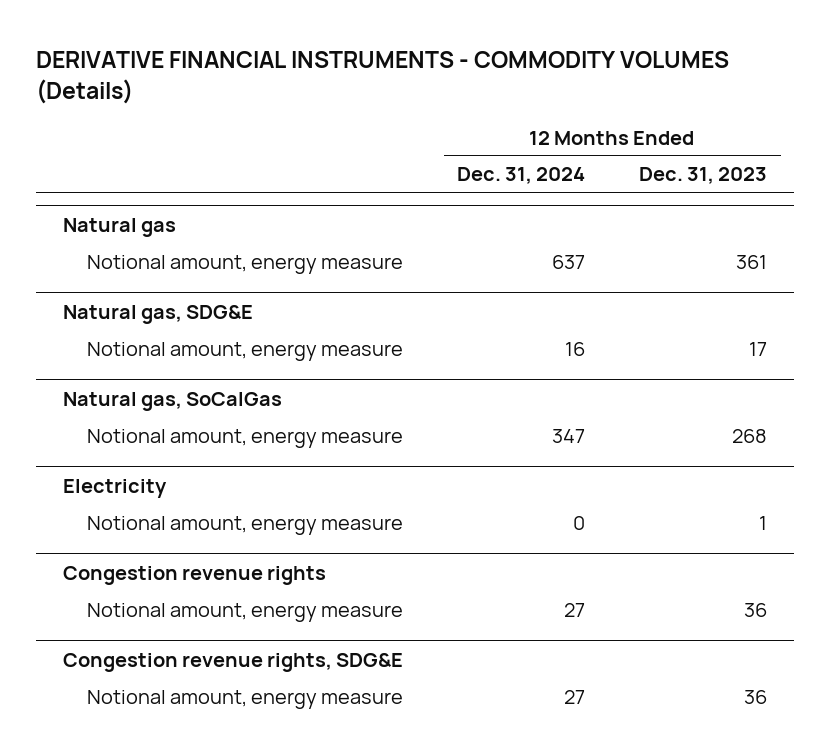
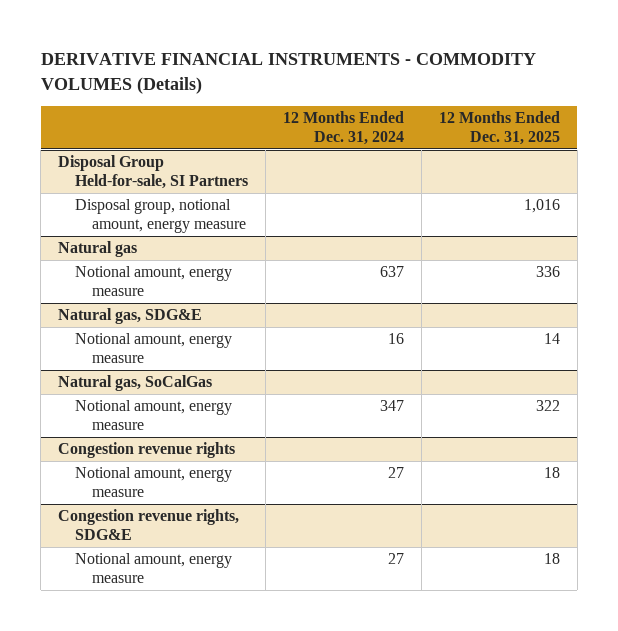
[639,167,768,185] Dec. 31, 2023 -> none
none -> [438,110,560,145] 12 Months Ended Dec. 31, 2025
none -> [58,154,248,190] Disposal Group Held-for-sale, SI Partners
none -> [74,198,246,234] Disposal group, notional amount, energy measure
[63,478,168,498] Electricity -> none
[86,515,403,535] Notional amount, energy measure -> none

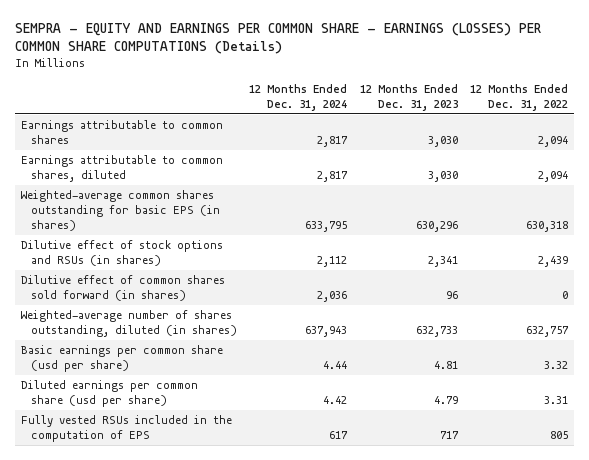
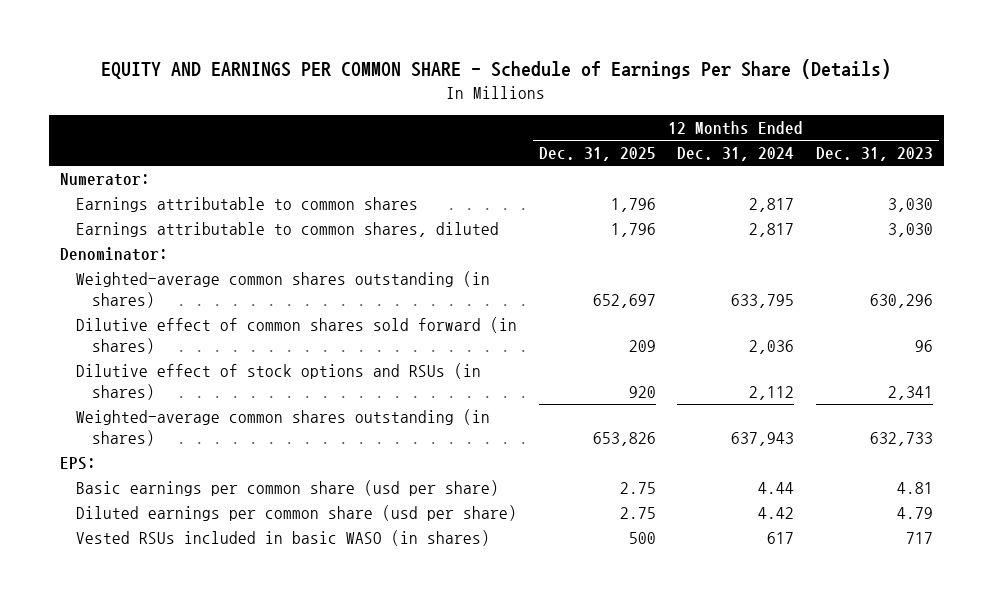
[14,23,541,55] SEMPRA - EQUITY AND EARNINGS PER COMMON SHARE - EARNINGS (LOSSES) PER COMMON SHARE COMPUTATIONS (Details) -> [101,59,892,80] EQUITY AND EARNINGS PER COMMON SHARE - Schedule of Earnings Per Share (Details)
[469,83,568,111] 12 Months Ended Dec. 31, 2022 -> none
none -> [538,147,656,162] Dec. 31, 2025
none -> [59,172,150,186] Numerator:
none -> [59,246,168,261] Denominator:
[21,190,220,232] Weighted-average common shares outstanding for basic EPS (in shares) -> [75,270,490,308] Weighted-average common shares outstanding (in shares)
[21,240,224,267] Dilutive effect of stock options and RSUs (in shares) -> [75,362,481,400] Dilutive effect of stock options and RSUs (in shares)
[21,310,237,338] Weighted-average number of shares outstanding, diluted (in shares) -> [75,408,490,446] Weighted-average common shares outstanding (in shares)
none -> [59,456,96,470] EPS:
[21,415,233,443] Fully vested RSUs included in the computation of EPS -> [75,529,490,546] Vested RSUs included in basic WASO (in shares)

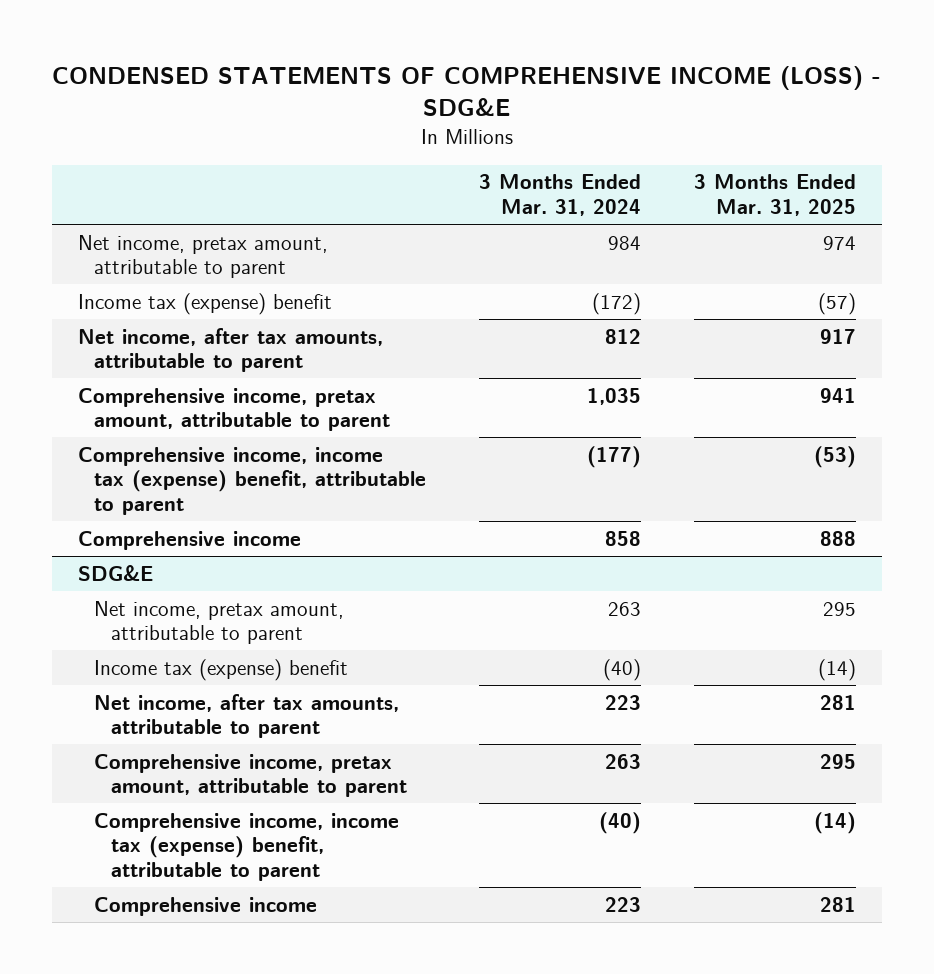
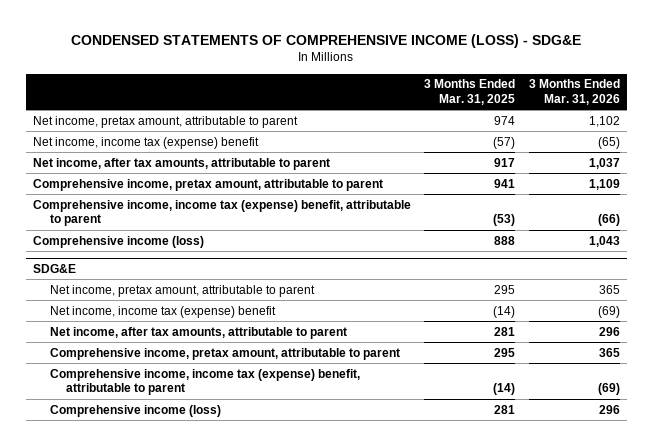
[479,174,642,216] 3 Months Ended Mar. 31, 2024 -> none
none -> [528,79,620,105] 3 Months Ended Mar. 31, 2026
[77,292,332,315] Income tax (expense) benefit -> [32,136,259,149] Net income, income tax (expense) benefit
[77,530,301,550] Comprehensive income -> [32,235,204,248] Comprehensive income (loss)
[94,658,349,681] Income tax (expense) benefit -> [49,305,276,318] Net income, income tax (expense) benefit
[94,896,318,916] Comprehensive income -> [49,404,221,417] Comprehensive income (loss)

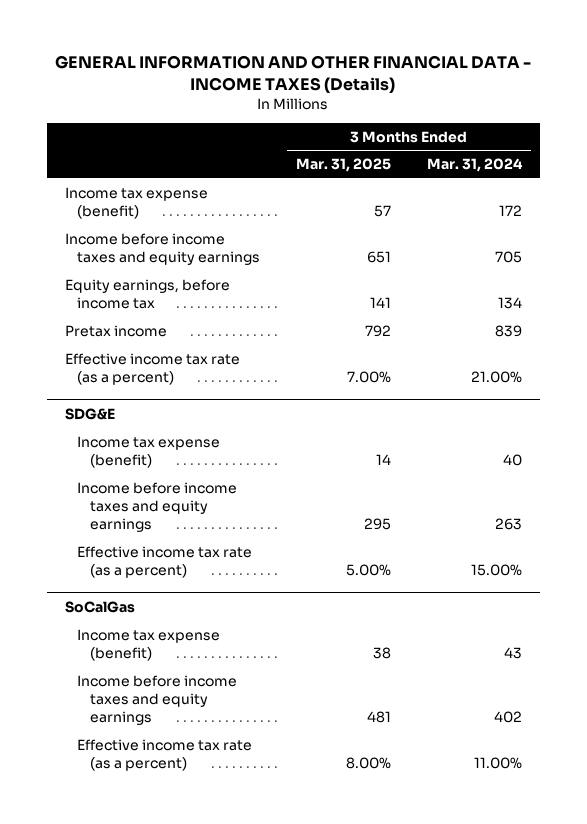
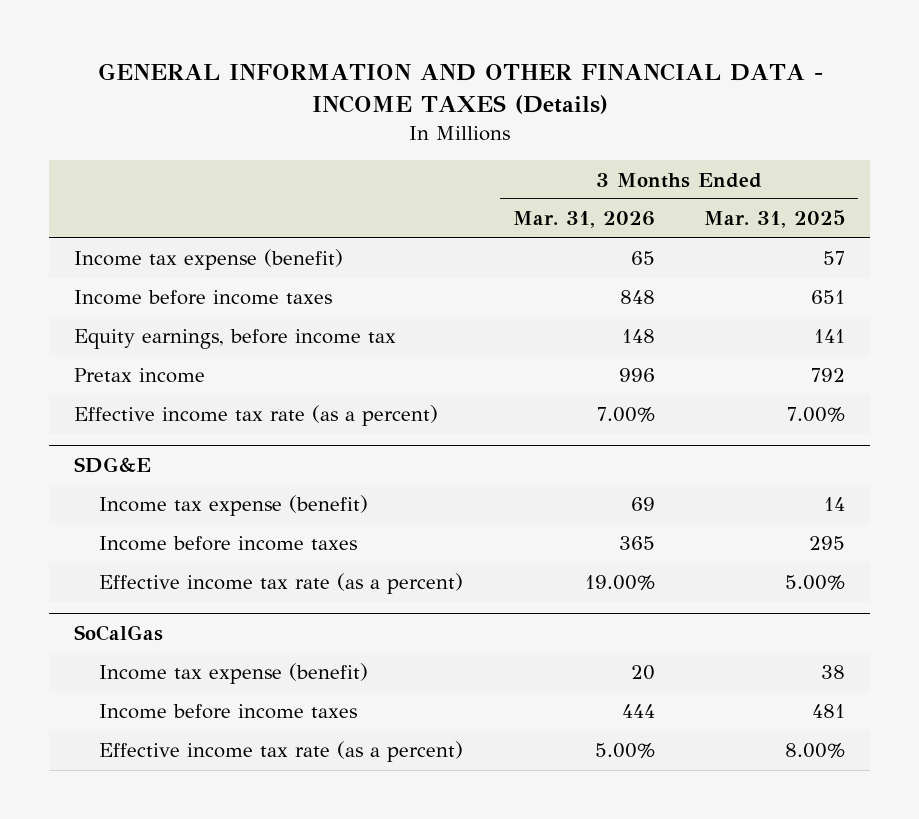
[427,158,524,173] Mar. 31, 2024 -> none
none -> [512,211,655,229] Mar. 31, 2026
[64,232,261,265] Income before income taxes and equity earnings -> [73,290,332,306] Income before income taxes
[77,481,238,532] Income before income taxes and equity earnings -> [98,536,357,552] Income before income taxes
[77,674,238,725] Income before income taxes and equity earnings -> [98,704,357,720] Income before income taxes

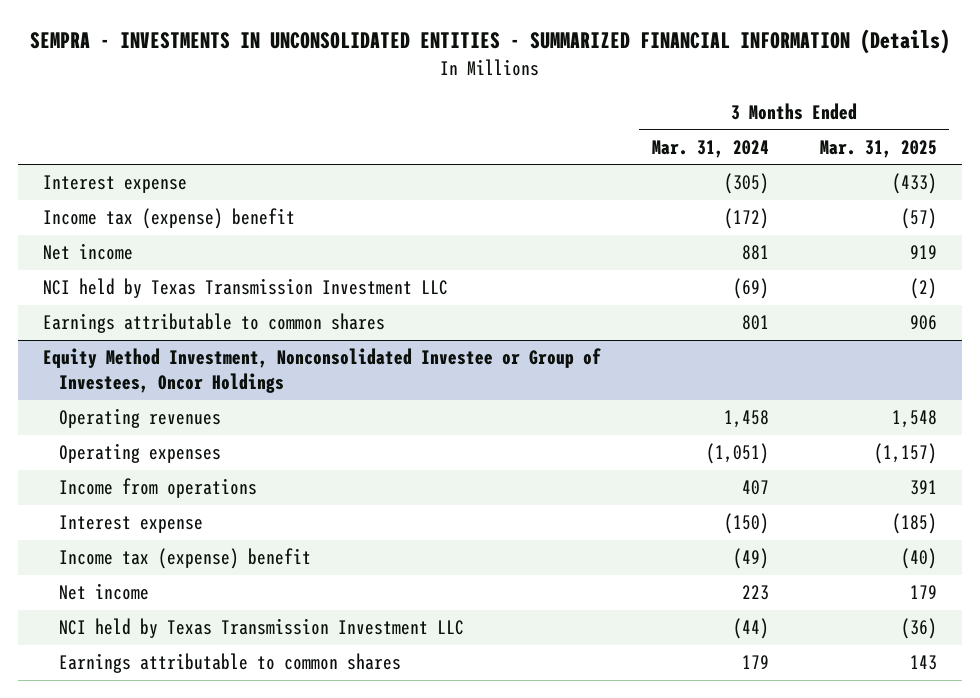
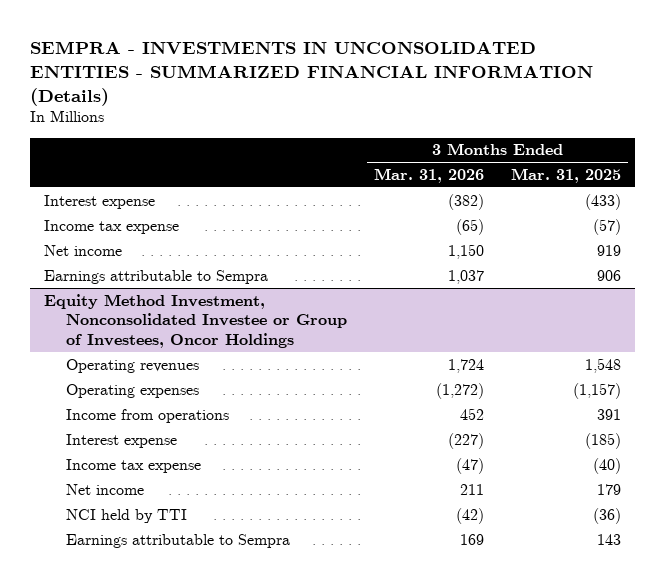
[651,139,769,158] Mar. 31, 2024 -> none
none -> [374,167,485,183] Mar. 31, 2026
[42,208,295,230] Income tax (expense) benefit -> [43,219,179,234] Income tax expense
[42,278,448,299] NCI held by Texas Transmission Investment LLC -> none
[42,313,385,334] Earnings attributable to common shares -> [43,269,268,284] Earnings attributable to Sempra
[58,548,311,570] Income tax (expense) benefit -> [65,458,201,473] Income tax expense
[58,618,464,639] NCI held by Texas Transmission Investment LLC -> [65,508,187,523] NCI held by TTI
[58,653,401,674] Earnings attributable to common shares -> [65,533,290,548] Earnings attributable to Sempra

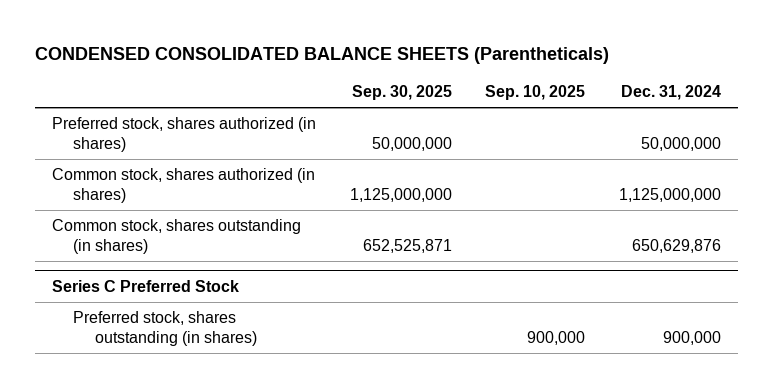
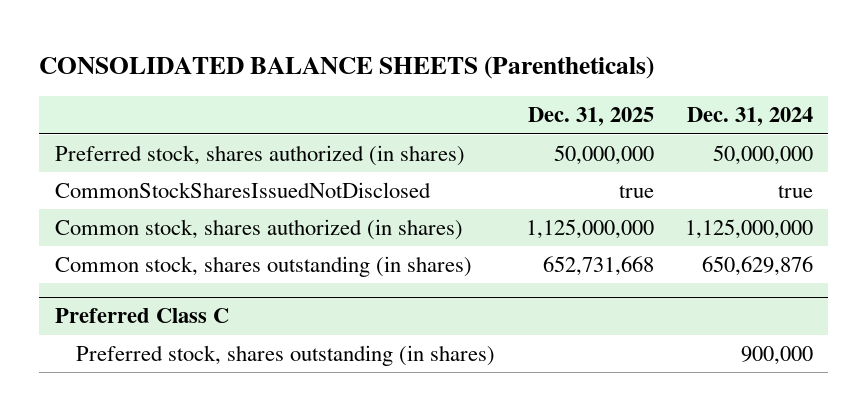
[35,46,610,64] CONDENSED CONSOLIDATED BALANCE SHEETS (Parentheticals) -> [39,56,655,80] CONSOLIDATED BALANCE SHEETS (Parentheticals)
[351,84,452,100] Sep. 30, 2025 -> none
[485,84,586,100] Sep. 10, 2025 -> none
none -> [527,107,654,127] Dec. 31, 2025
none -> [54,182,431,199] CommonStockSharesIssuedNotDisclosed
[52,279,240,292] Series C Preferred Stock -> [54,308,229,324] Preferred Class C

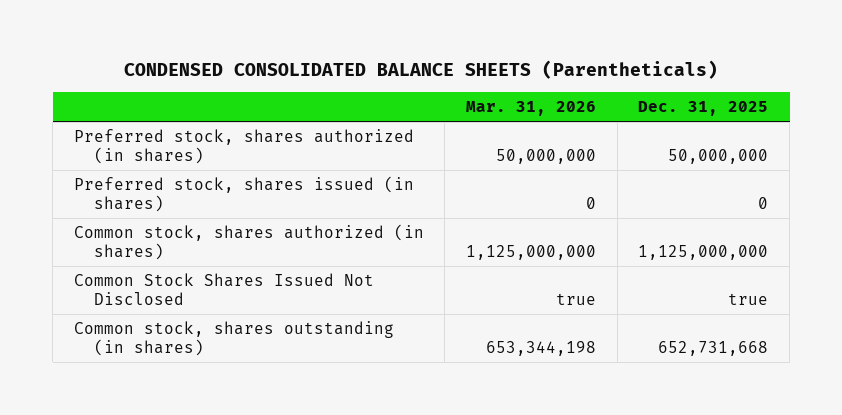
[39,56,655,80] CONSOLIDATED BALANCE SHEETS (Parentheticals) -> [124,60,719,80] CONDENSED CONSOLIDATED BALANCE SHEETS (Parentheticals)
[686,107,813,127] Dec. 31, 2024 -> none
none -> [466,100,597,116] Mar. 31, 2026
[54,182,431,199] CommonStockSharesIssuedNotDisclosed -> none
none -> [73,176,414,212] Preferred stock, shares issued (in shares)
none -> [73,273,374,305] Common Stock Shares Issued Not Disclosed
[54,308,229,324] Preferred Class C -> none
[76,345,496,367] Preferred stock, shares outstanding (in shares) -> none

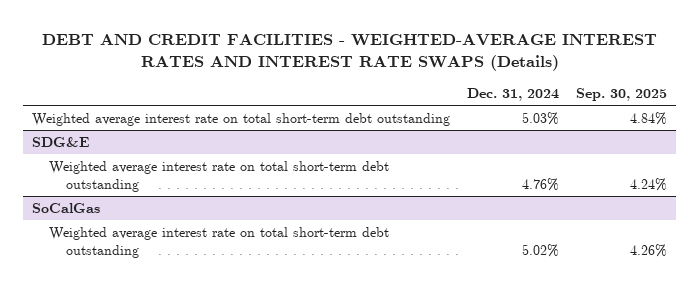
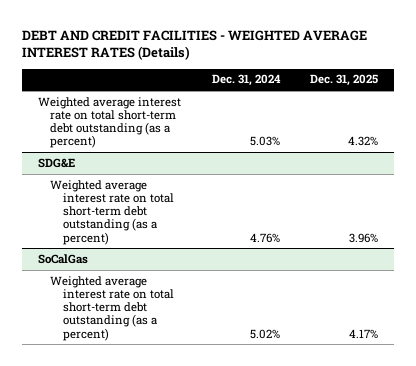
[41,34,657,72] DEBT AND CREDIT FACILITIES - WEIGHTED-AVERAGE INTEREST RATES AND INTEREST RATE SWAPS (Details) -> [22,29,368,61] DEBT AND CREDIT FACILITIES - WEIGHTED AVERAGE INTEREST RATES (Details)
[576,88,668,102] Sep. 30, 2025 -> none
none -> [310,74,379,87] Dec. 31, 2025
[31,112,450,126] Weighted average interest rate on total short-term debt outstanding -> [37,96,181,149] Weighted average interest rate on total short-term debt outstanding (as a percent)
[48,160,389,193] Weighted average interest rate on total short-term debt outstanding -> [50,179,174,245] Weighted average interest rate on total short-term debt outstanding (as a percent)
[48,226,389,259] Weighted average interest rate on total short-term debt outstanding -> [50,275,174,341] Weighted average interest rate on total short-term debt outstanding (as a percent)

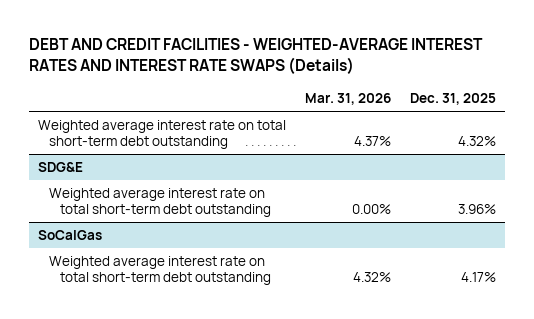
[22,29,368,61] DEBT AND CREDIT FACILITIES - WEIGHTED AVERAGE INTEREST RATES (Details) -> [29,38,484,75] DEBT AND CREDIT FACILITIES - WEIGHTED-AVERAGE INTEREST RATES AND INTEREST RATE SWAPS (Details)
[211,74,281,87] Dec. 31, 2024 -> none
none -> [305,93,392,106] Mar. 31, 2026
[37,96,181,149] Weighted average interest rate on total short-term debt outstanding (as a percent) -> [38,120,287,149] Weighted average interest rate on total short-term debt outstanding
[50,179,174,245] Weighted average interest rate on total short-term debt outstanding (as a percent) -> [49,188,272,217] Weighted average interest rate on total short-term debt outstanding
[50,275,174,341] Weighted average interest rate on total short-term debt outstanding (as a percent) -> [49,256,272,285] Weighted average interest rate on total short-term debt outstanding

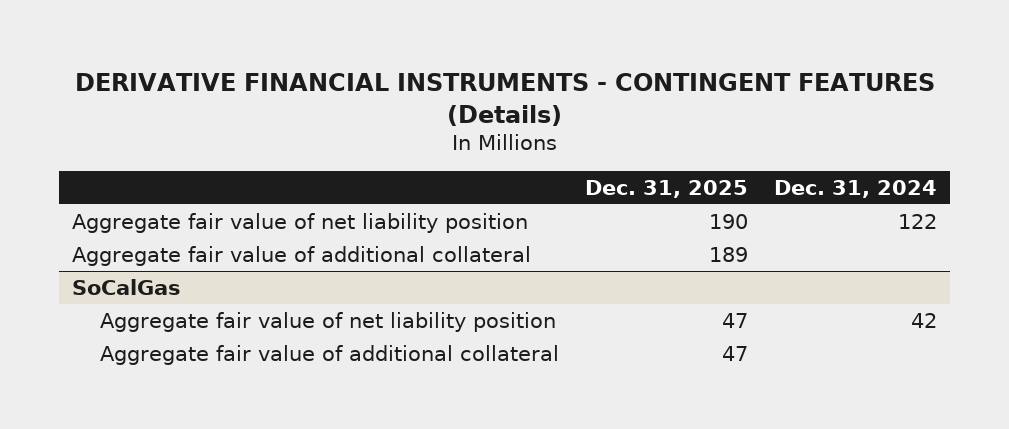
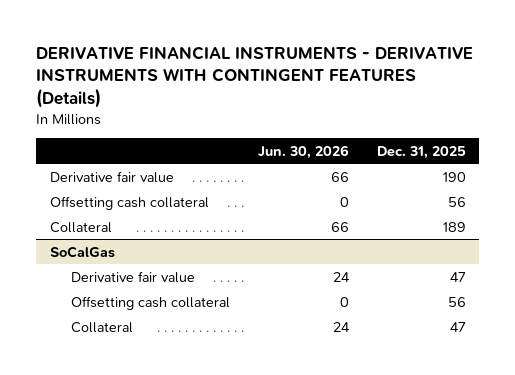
[74,72,935,126] DERIVATIVE FINANCIAL INSTRUMENTS - CONTINGENT FEATURES (Details) -> [35,45,473,108] DERIVATIVE FINANCIAL INSTRUMENTS - DERIVATIVE INSTRUMENTS WITH CONTINGENT FEATURES (Details)
[774,179,938,198] Dec. 31, 2024 -> none
none -> [257,144,349,159] Jun. 30, 2026
[72,213,529,234] Aggregate fair value of net liability position -> [49,170,174,183] Derivative fair value
none -> [49,195,209,210] Offsetting cash collateral
[72,246,532,267] Aggregate fair value of additional collateral -> [49,221,112,233] Collateral
[100,312,557,333] Aggregate fair value of net liability position -> [70,270,195,283] Derivative fair value
none -> [70,295,230,310] Offsetting cash collateral
[100,345,560,366] Aggregate fair value of additional collateral -> [70,321,133,333] Collateral

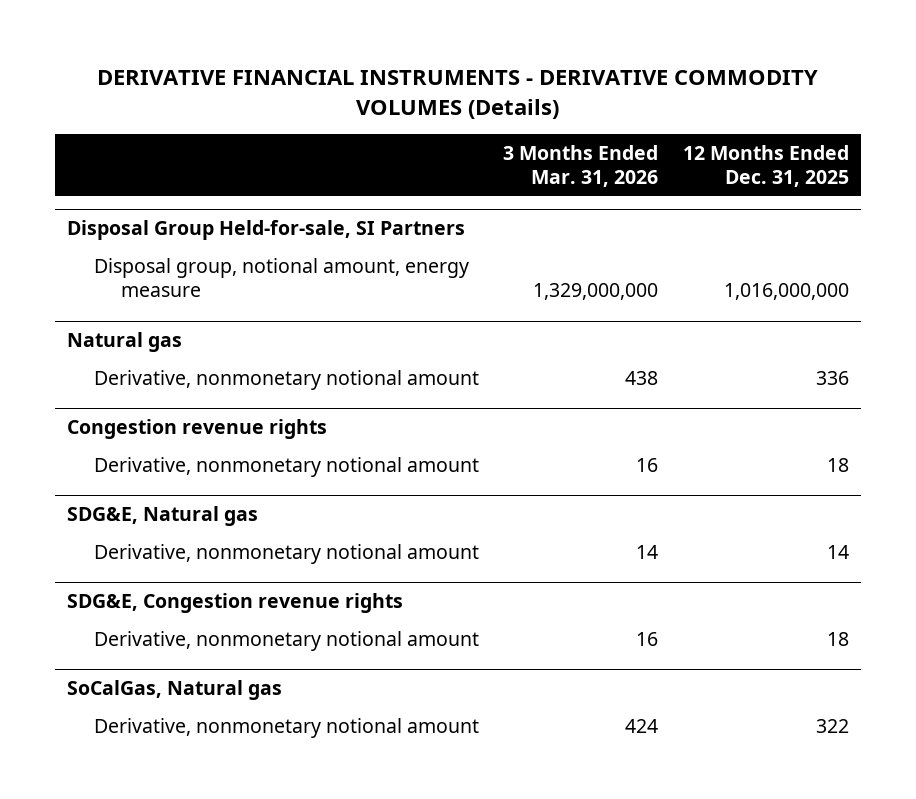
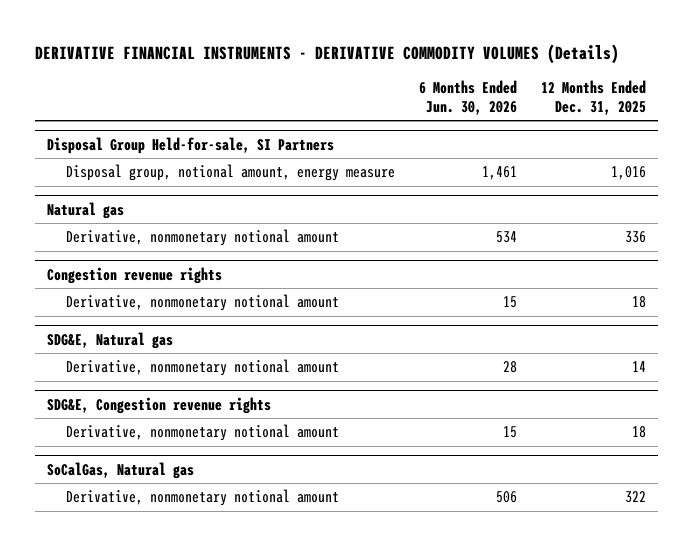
[503,144,659,188] 3 Months Ended Mar. 31, 2026 -> none
none -> [418,80,517,115] 6 Months Ended Jun. 30, 2026
[723,282,849,300] 1,016,000,000 -> [610,166,646,181] 1,016

